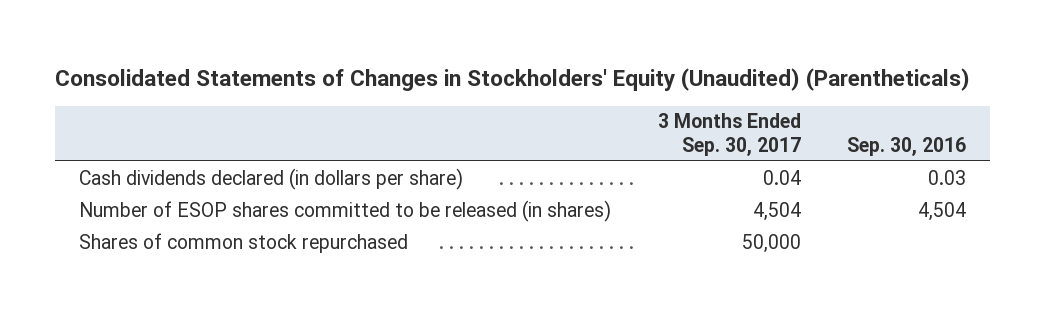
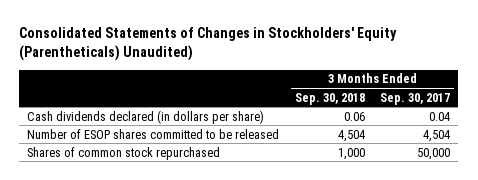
[55,67,971,91] Consolidated Statements of Changes in Stockholders' Equity (Unaudited) (Parentheticals) -> [19,27,398,62] Consolidated Statements of Changes in Stockholders' Equity (Parentheticals) Unaudited)
[847,137,967,157] Sep. 30, 2016 -> none
none -> [294,92,365,105] Sep. 30, 2018
[78,199,611,222] Number of ESOP shares committed to be released (in shares) -> [27,128,280,139] Number of ESOP shares committed to be released

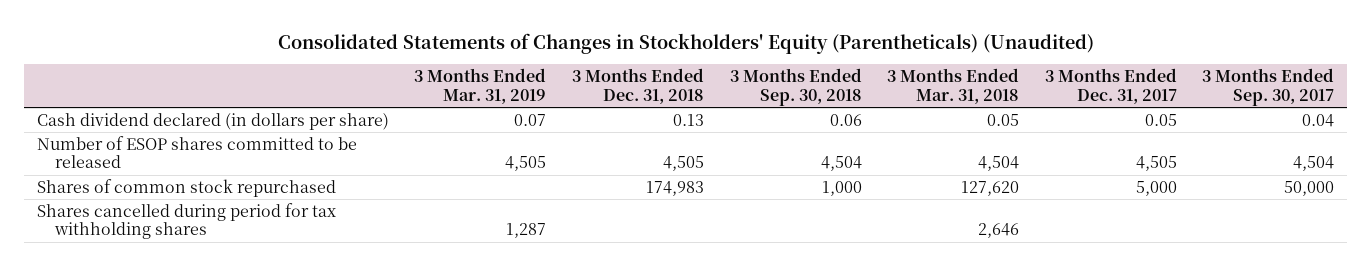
[19,27,398,62] Consolidated Statements of Changes in Stockholders' Equity (Parentheticals) Unaudited) -> [277,32,1094,54] Consolidated Statements of Changes in Stockholders' Equity (Parentheticals) (Unaudited)
none -> [414,68,547,104] 3 Months Ended Mar. 31, 2019
none -> [571,68,704,104] 3 Months Ended Dec. 31, 2018
none -> [887,68,1020,104] 3 Months Ended Mar. 31, 2018
none -> [1044,68,1177,104] 3 Months Ended Dec. 31, 2017
[27,109,265,124] Cash dividends declared (in dollars per share) -> [36,112,389,130] Cash dividend declared (in dollars per share)
none -> [36,202,336,240] Shares cancelled during period for tax withholding shares

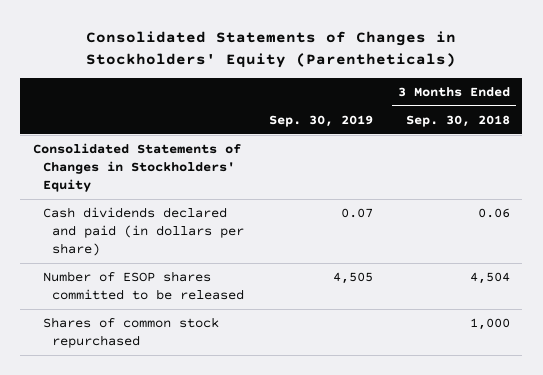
[277,32,1094,54] Consolidated Statements of Changes in Stockholders' Equity (Parentheticals) (Unaudited) -> [86,31,457,68] Consolidated Statements of Changes in Stockholders' Equity (Parentheticals)
[414,68,547,104] 3 Months Ended Mar. 31, 2019 -> none
[571,68,704,104] 3 Months Ended Dec. 31, 2018 -> none
[887,68,1020,104] 3 Months Ended Mar. 31, 2018 -> none
[1044,68,1177,104] 3 Months Ended Dec. 31, 2017 -> none
[1202,68,1335,106] 3 Months Ended Sep. 30, 2017 -> none
none -> [269,114,374,127] Sep. 30, 2019
none -> [32,143,241,193] Consolidated Statements of Changes in Stockholders' Equity
[36,112,389,130] Cash dividend declared (in dollars per share) -> [42,207,245,257] Cash dividends declared and paid (in dollars per share)
[36,202,336,240] Shares cancelled during period for tax withholding shares -> none

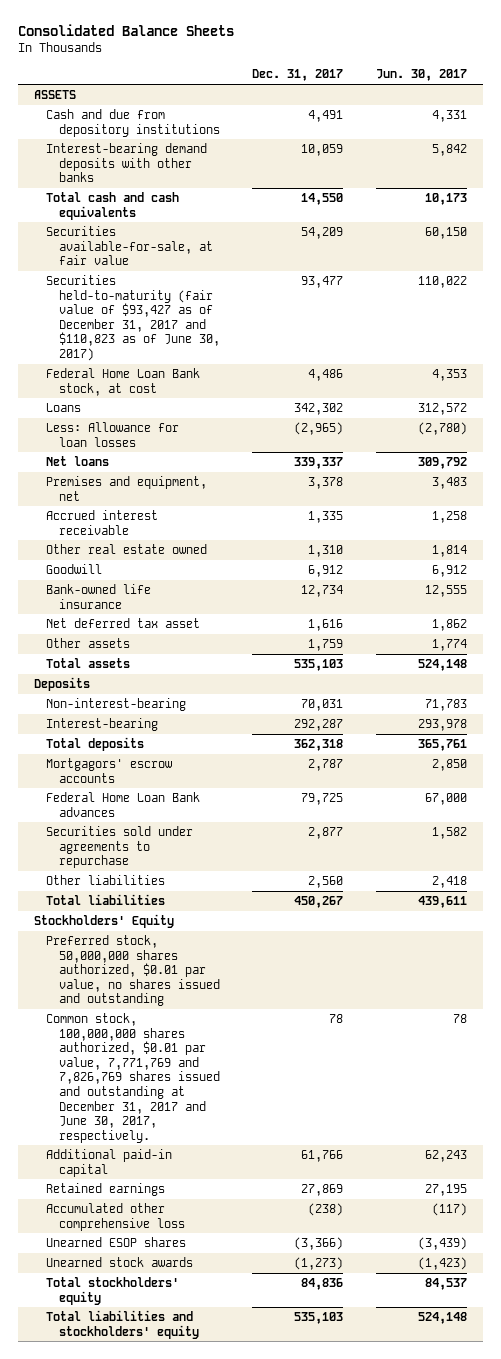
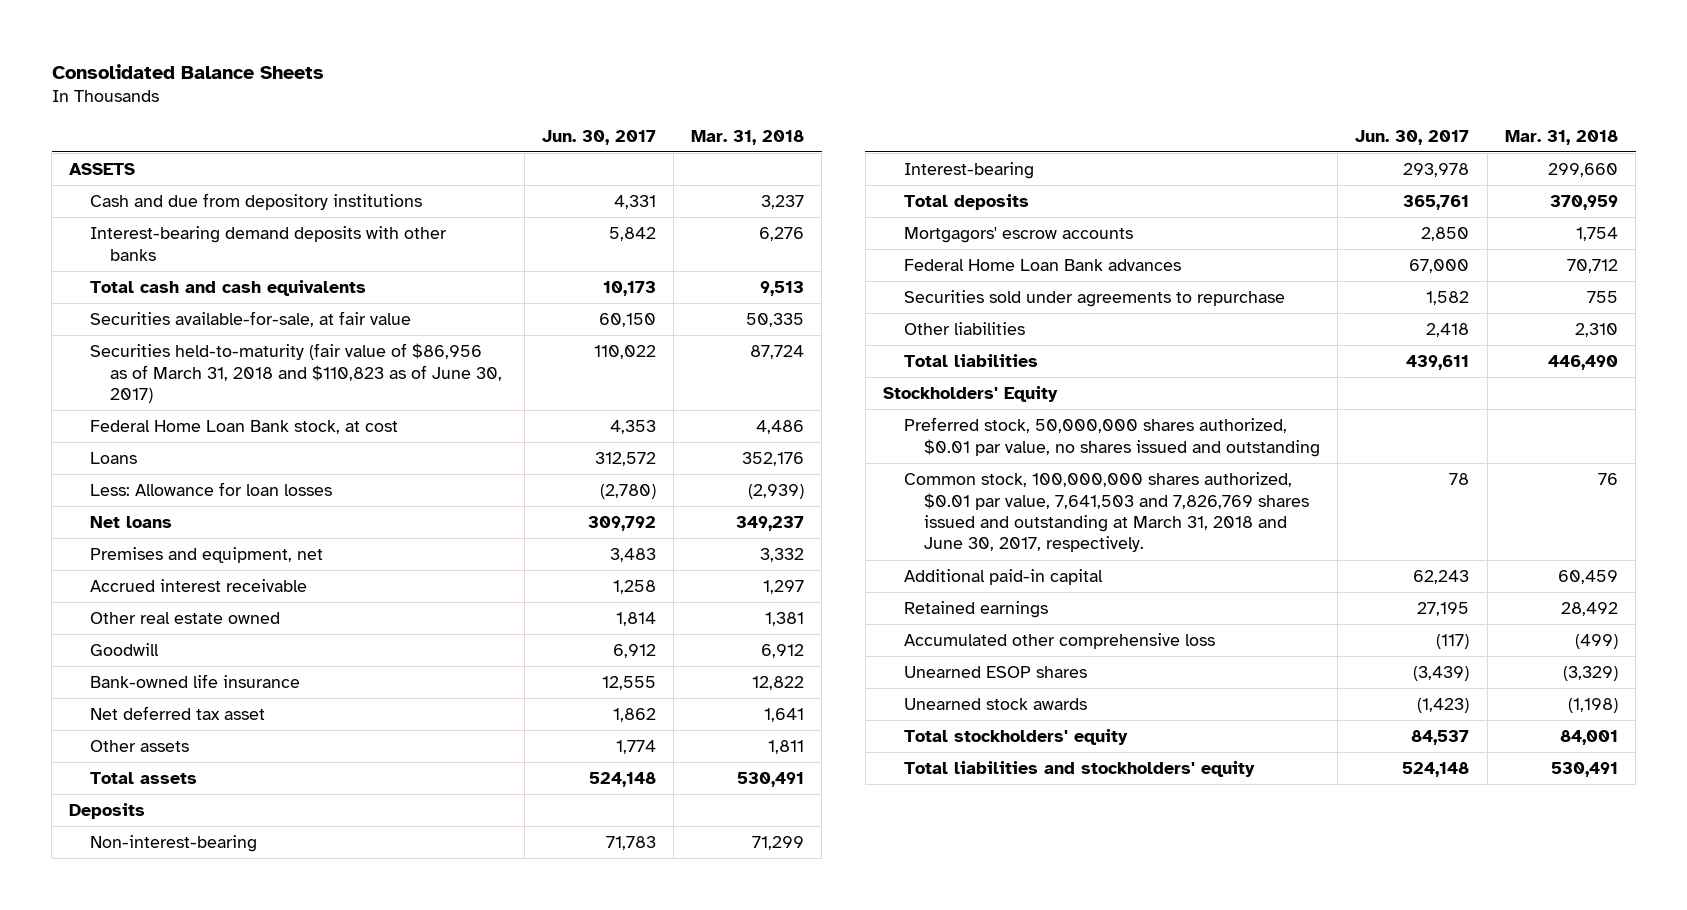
[252,69,344,82] Dec. 31, 2017 -> none
none -> [691,129,805,145] Mar. 31, 2018
[46,275,220,361] Securities held-to-maturity (fair value of $93,427 as of December 31, 2017 and $110,823 as of June 30, 2017) -> [89,343,503,403] Securities held-to-maturity (fair value of $86,956 as of March 31, 2018 and $110,823 as of June 30, 2017)
[46,1013,220,1143] Common stock, 100,000,000 shares authorized, $0.01 par value, 7,771,769 and 7,826,769 shares issued and outstanding at December 31, 2017 and June 30, 2017, respectively. -> [903,472,1309,553] Common stock, 100,000,000 shares authorized, $0.01 par value, 7,641,503 and 7,826,769 shares issued and outstanding at March 31, 2018 and June 30, 2017, respectively.

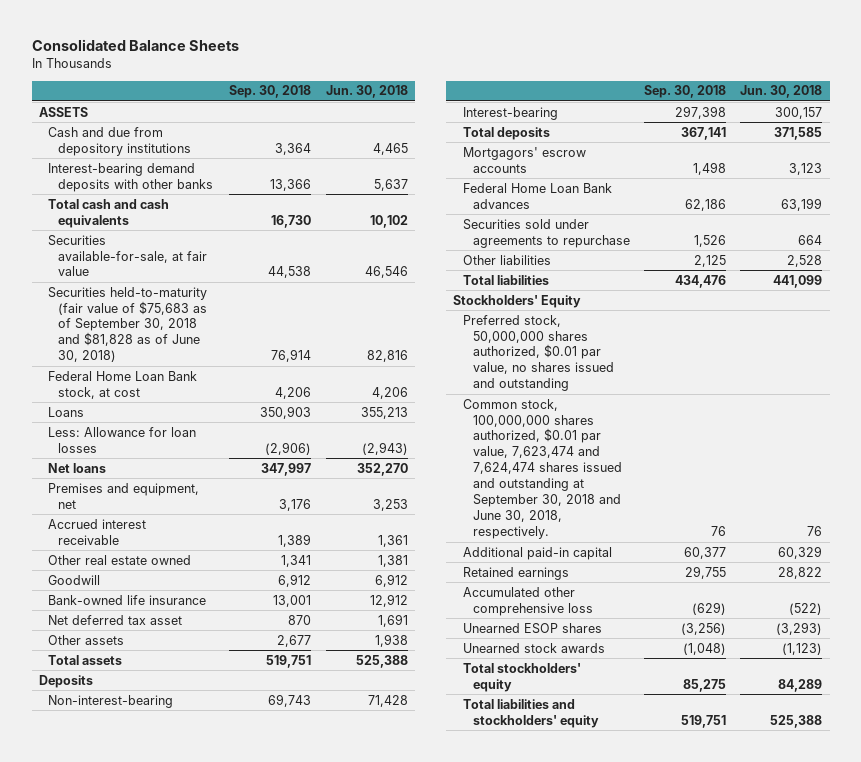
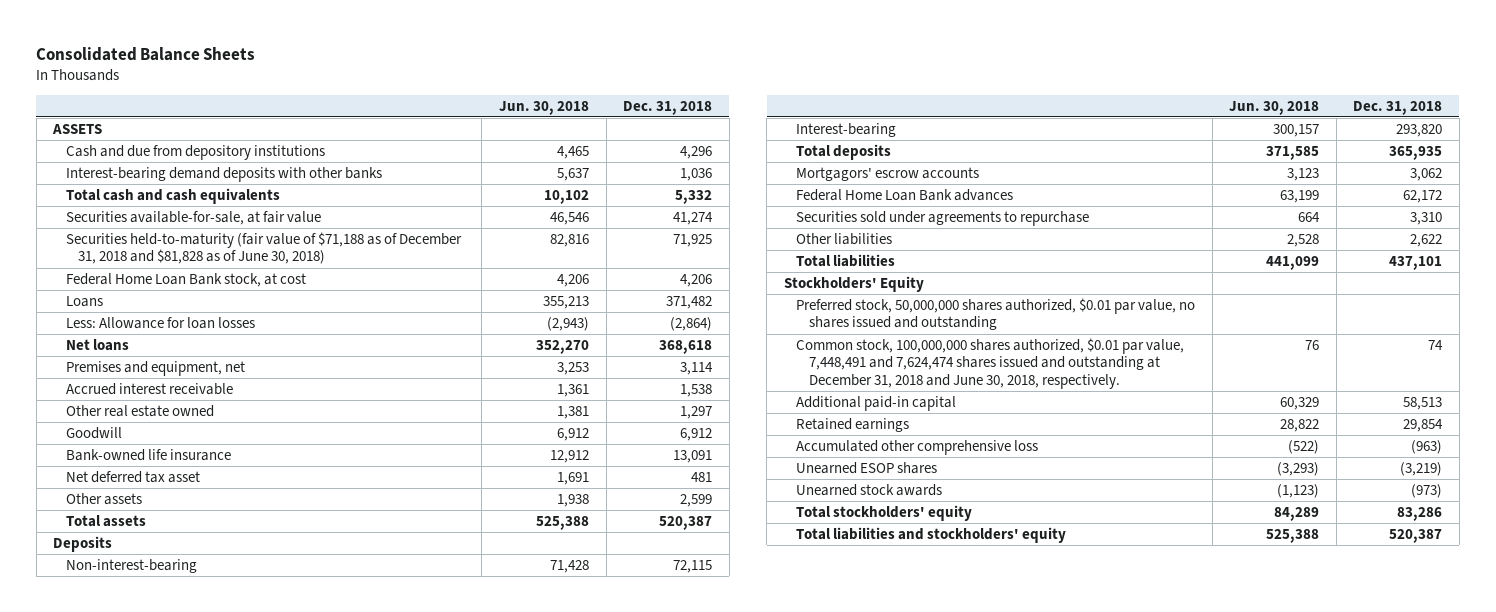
[229,85,312,99] Sep. 30, 2018 -> none
none -> [623,100,713,115] Dec. 31, 2018
[48,286,208,363] Securities held-to-maturity (fair value of $75,683 as of September 30, 2018 and $81,828 as of June 30, 2018) -> [65,232,462,265] Securities held-to-maturity (fair value of $71,188 as of December 31, 2018 and $81,828 as of June 30, 2018)
[463,398,622,540] Common stock, 100,000,000 shares authorized, $0.01 par value, 7,623,474 and 7,624,474 shares issued and outstanding at September 30, 2018 and June 30, 2018, respectively. -> [796,338,1185,389] Common stock, 100,000,000 shares authorized, $0.01 par value, 7,448,491 and 7,624,474 shares issued and outstanding at December 31, 2018 and June 30, 2018, respectively.

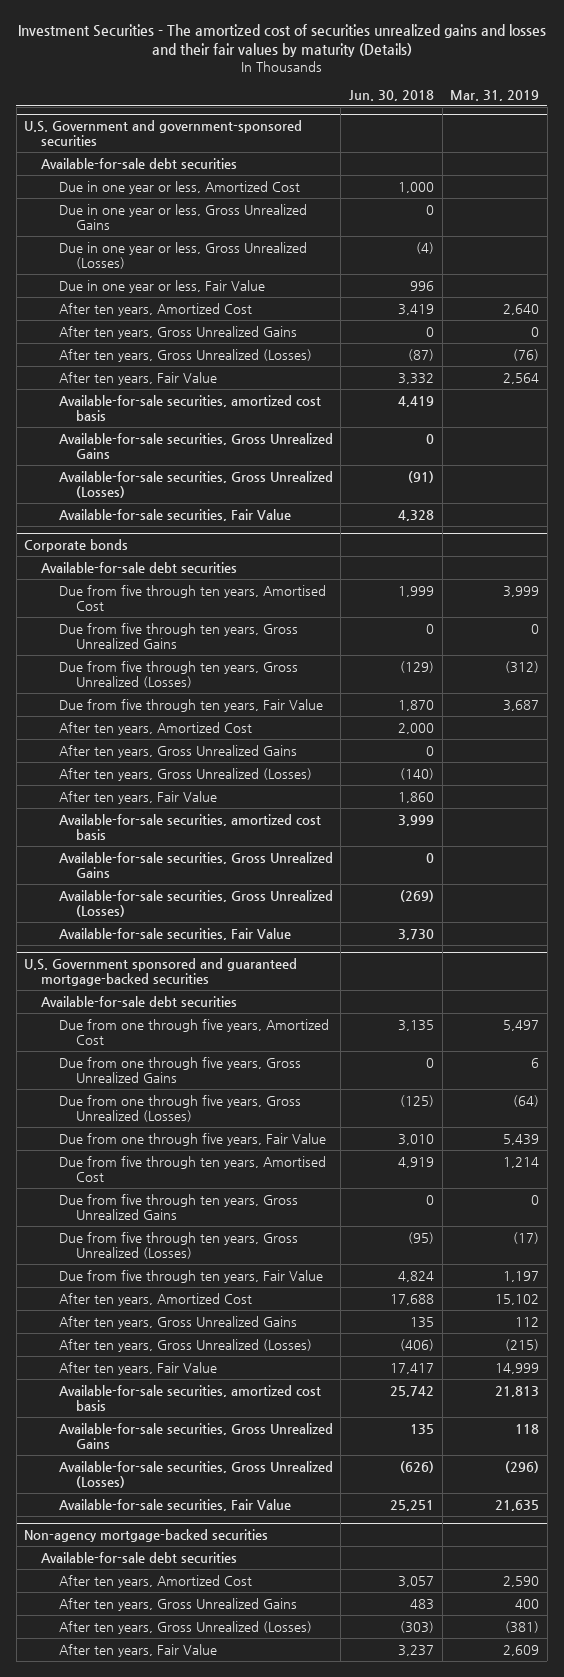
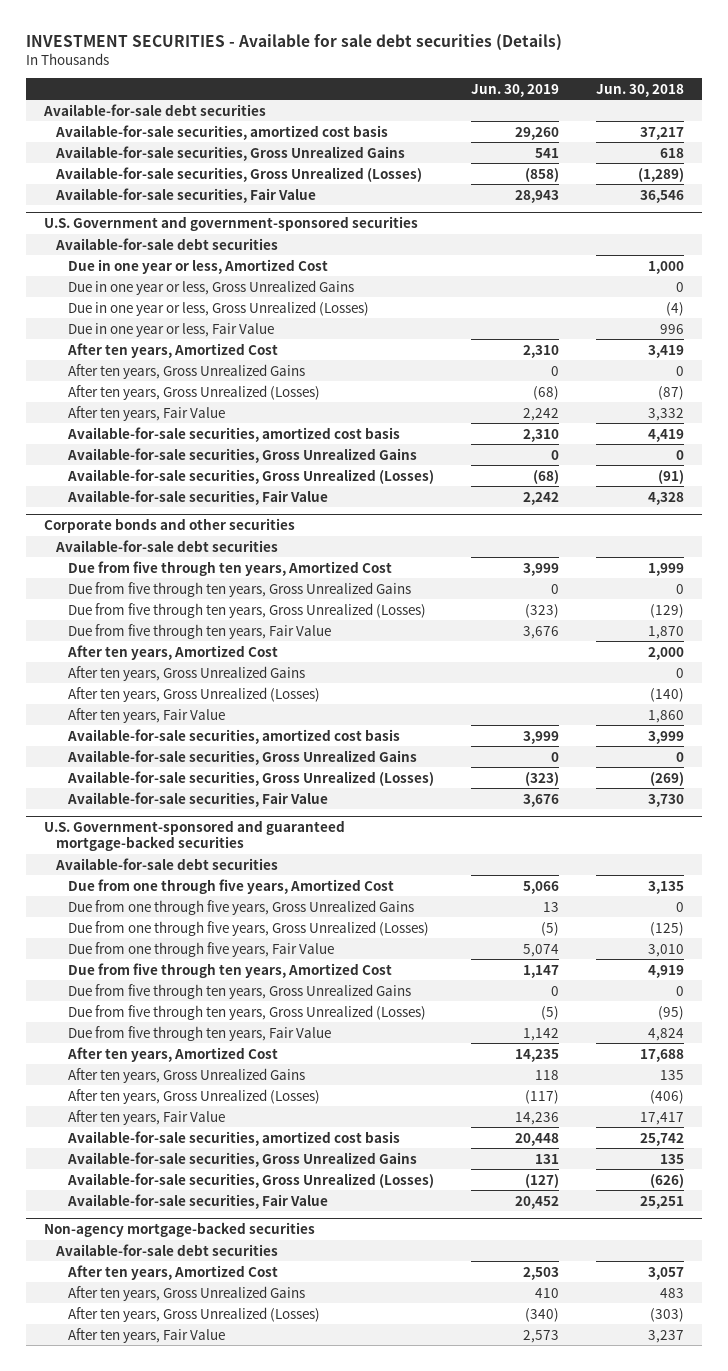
[17,24,546,58] Investment Securities - The amortized cost of securities unrealized gains and losses and their fair values by maturity (Details) -> [25,33,562,51] INVESTMENT SECURITIES - Available for sale debt securities (Details)
[450,89,540,101] Mar. 31, 2019 -> none
none -> [470,83,559,97] Jun. 30, 2019
none -> [43,103,267,116] Available-for-sale debt securities
none -> [55,124,389,140] Available-for-sale securities, amortized cost basis
none -> [55,145,406,161] Available-for-sale securities, Gross Unrealized Gains
none -> [55,166,423,182] Available-for-sale securities, Gross Unrealized (Losses)
none -> [55,187,317,203] Available-for-sale securities, Fair Value
[24,539,129,553] Corporate bonds -> [44,518,296,534] Corporate bonds and other securities
[58,584,326,611] Due from five through ten years, Amortised Cost -> [67,560,392,576] Due from five through ten years, Amortized Cost
[24,958,298,987] U.S. Government sponsored and guaranteed mortgage-backed securities -> [44,820,346,852] U.S. Government-sponsored and guaranteed mortgage-backed securities
[58,1155,326,1182] Due from five through ten years, Amortised Cost -> [67,962,392,978] Due from five through ten years, Amortized Cost

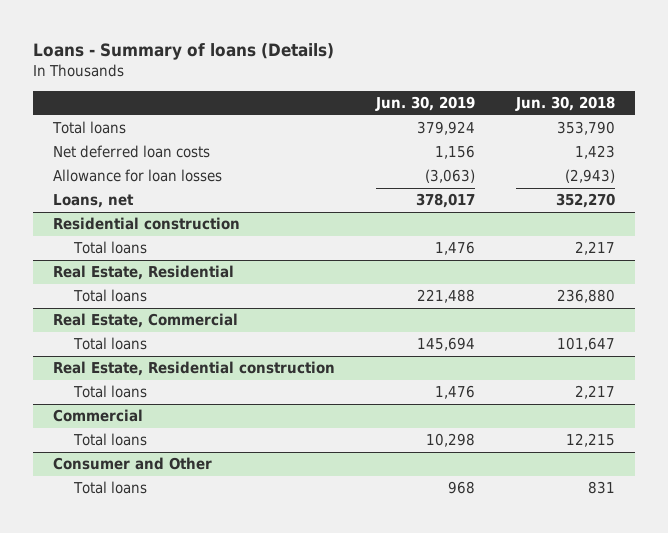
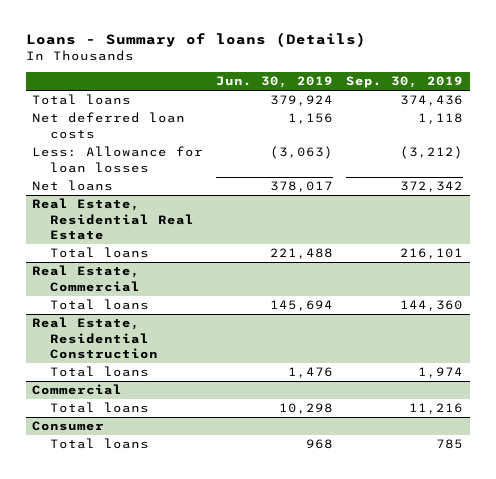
[514,96,615,112] Jun. 30, 2018 -> none
none -> [346,76,464,89] Sep. 30, 2019
[53,217,241,231] Residential construction -> none
[72,241,147,255] Total loans -> none
[53,169,223,183] Allowance for loan losses -> [32,146,204,173] Less: Allowance for loan losses
[53,194,135,209] Loans, net -> [32,180,114,192] Net loans
[53,265,235,281] Real Estate, Residential -> [32,198,195,241] Real Estate, Residential Real Estate
[53,361,336,377] Real Estate, Residential construction -> [32,317,159,360] Real Estate, Residential Construction
[53,457,213,471] Consumer and Other -> [32,421,105,432] Consumer

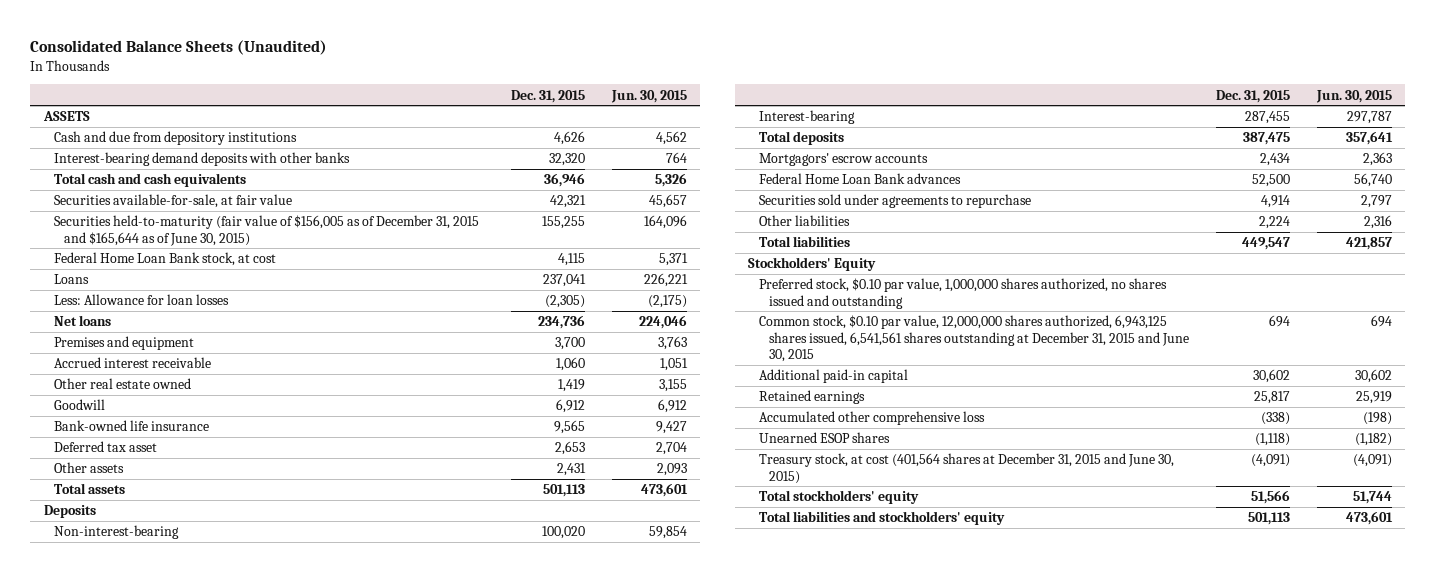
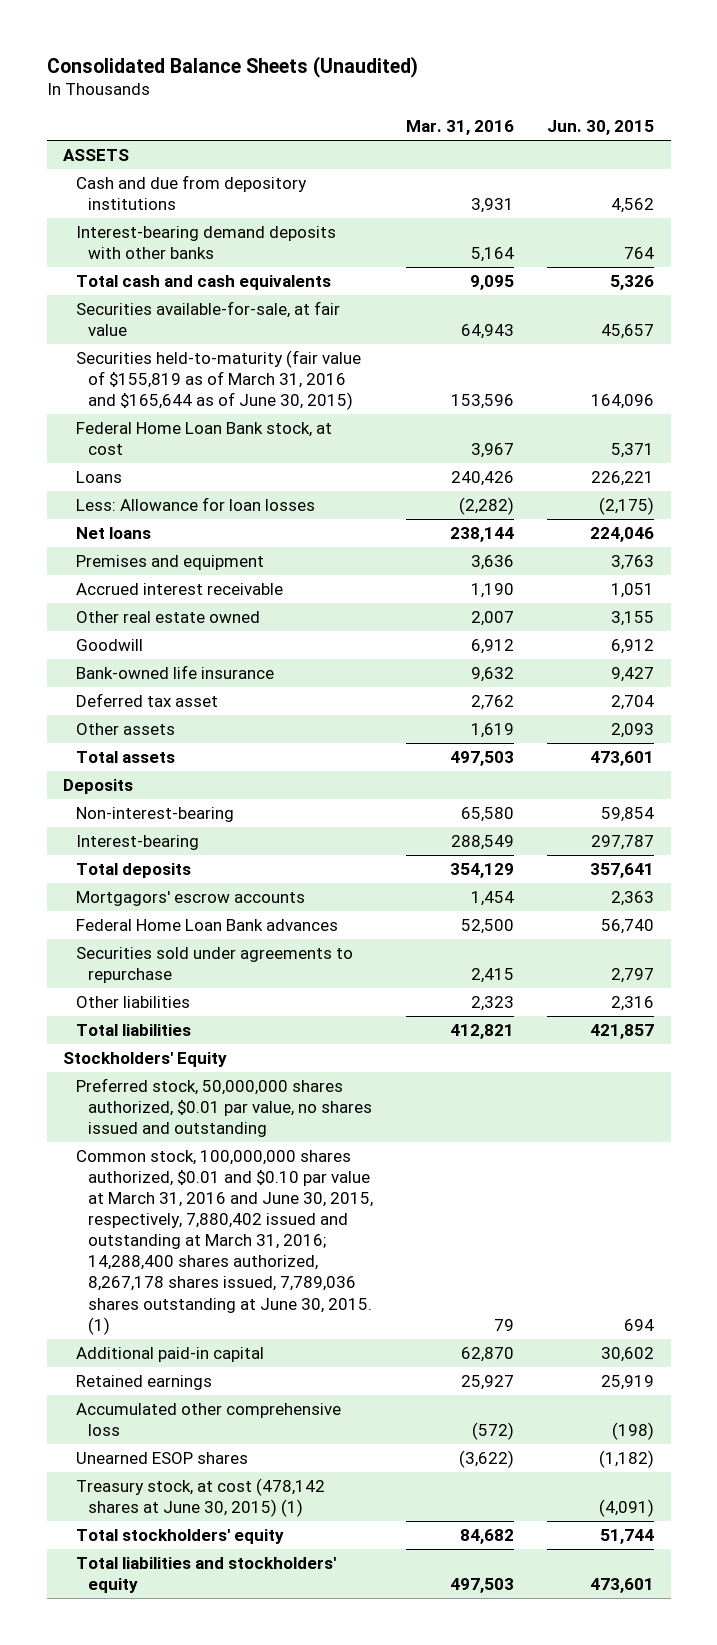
[511,89,586,103] Dec. 31, 2015 -> none
none -> [406,120,515,136] Mar. 31, 2016
[53,215,479,246] Securities held-to-maturity (fair value of $156,005 as of December 31, 2015 and $165,644 as of June 30, 2015) -> [75,349,361,411] Securities held-to-maturity (fair value of $155,819 as of March 31, 2016 and $165,644 as of June 30, 2015)
[758,278,1167,309] Preferred stock, $0.10 par value, 1,000,000 shares authorized, no shares issued and outstanding -> [75,1077,372,1138] Preferred stock, 50,000,000 shares authorized, $0.01 par value, no shares issued and outstanding
[758,315,1189,363] Common stock, $0.10 par value, 12,000,000 shares authorized, 6,943,125 shares issued, 6,541,561 shares outstanding at December 31, 2015 and June 30, 2015 -> [75,1149,373,1335] Common stock, 100,000,000 shares authorized, $0.01 and $0.10 par value at March 31, 2016 and June 30, 2015, respectively, 7,880,402 issued and outstanding at March 31, 2016; 14,288,400 shares authorized, 8,267,178 shares issued, 7,789,036 shares outstanding at June 30, 2015. (1)
[758,453,1174,484] Treasury stock, at cost (401,564 shares at December 31, 2015 and June 30, 2015) -> [75,1477,325,1518] Treasury stock, at cost (478,142 shares at June 30, 2015) (1)

